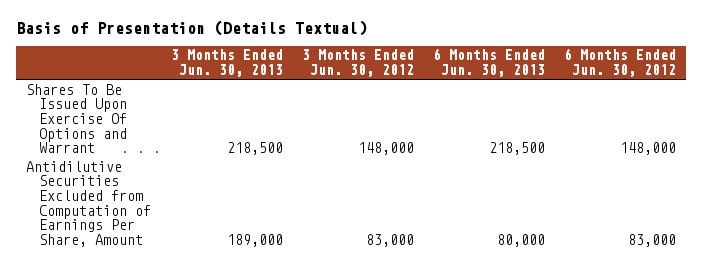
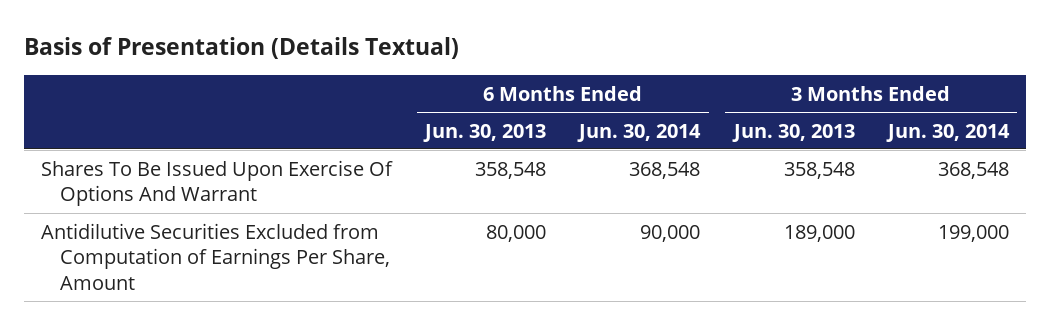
[301,49,414,77] 3 Months Ended Jun. 30, 2012 -> none
[563,48,676,77] 6 Months Ended Jun. 30, 2012 -> none
none -> [577,123,702,142] Jun. 30, 2014
none -> [886,123,1011,142] Jun. 30, 2014
[25,83,128,154] Shares To Be Issued Upon Exercise Of Options and Warrant -> [40,159,393,207] Shares To Be Issued Upon Exercise Of Options And Warrant
[226,142,283,156] 218,500 -> [783,161,855,179] 358,548
[488,142,545,156] 218,500 -> [474,161,546,179] 358,548

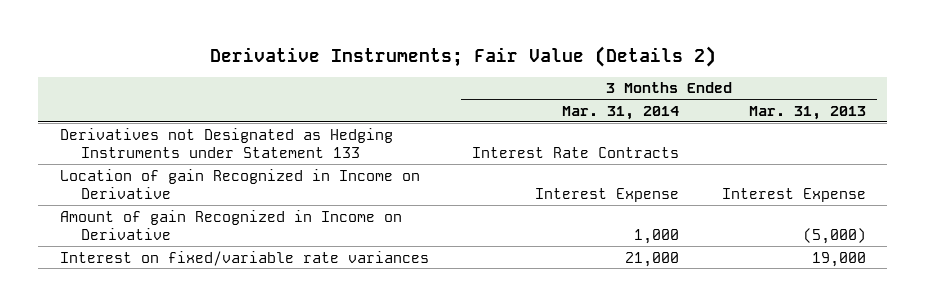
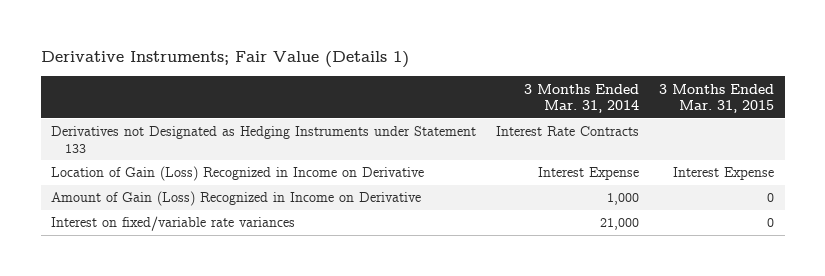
[209,45,716,67] Derivative Instruments; Fair Value (Details 2) -> [40,51,409,69] Derivative Instruments; Fair Value (Details 1)
[748,105,866,120] Mar. 31, 2013 -> none
none -> [659,83,775,114] 3 Months Ended Mar. 31, 2015
[59,168,420,199] Location of gain Recognized in Income on Derivative -> [50,166,424,182] Location of Gain (Loss) Recognized in Income on Derivative
[59,209,402,240] Amount of gain Recognized in Income on Derivative -> [50,191,421,207] Amount of Gain (Loss) Recognized in Income on Derivative

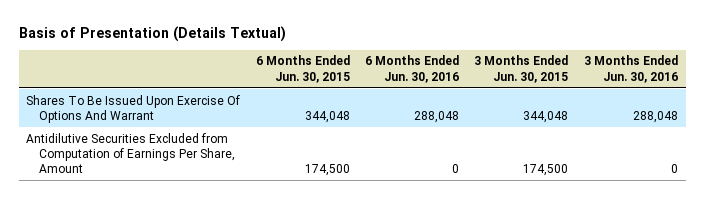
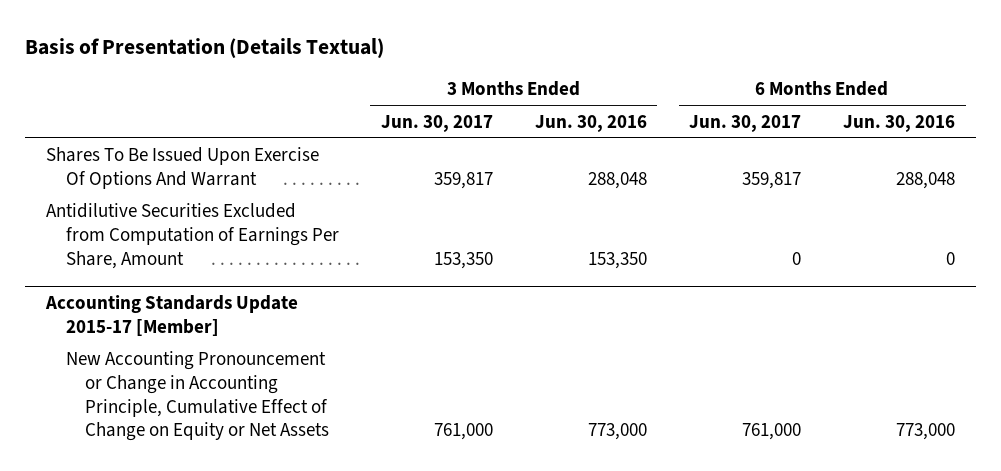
[255,55,350,83] 6 Months Ended Jun. 30, 2015 -> none
[474,55,569,83] 3 Months Ended Jun. 30, 2015 -> none
none -> [380,114,493,132] Jun. 30, 2017
none -> [689,114,802,132] Jun. 30, 2017
[670,164,678,174] 0 -> [587,251,647,269] 153,350
none -> [44,295,298,336] Accounting Standards Update 2015-17 [Member]
none -> [65,351,330,442] New Accounting Pronouncement or Change in Accounting Principle, Cumulative Effect of Change on Equity or Net Assets

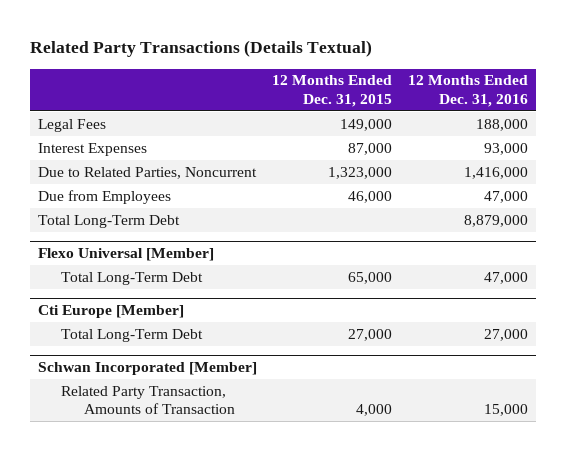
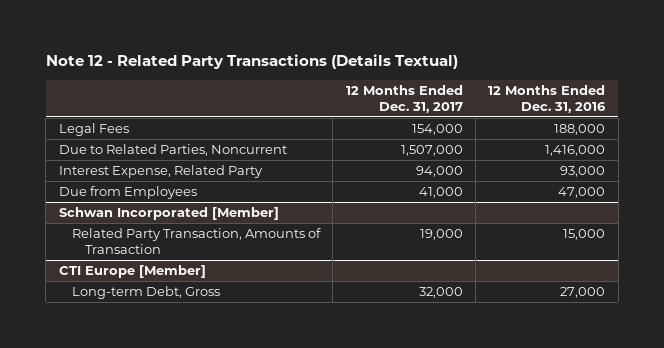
[29,40,372,58] Related Party Transactions (Details Textual) -> [45,54,458,70] Note 12 - Related Party Transactions (Details Textual)
[272,75,393,107] 12 Months Ended Dec. 31, 2015 -> none
none -> [345,84,463,113] 12 Months Ended Dec. 31, 2017
[37,142,147,156] Interest Expenses -> none
none -> [58,165,263,179] Interest Expense, Related Party
[37,214,180,228] Total Long-Term Debt -> none
[37,248,214,262] Flexo Universal [Member] -> none
[60,271,203,285] Total Long-Term Debt -> none
[37,305,184,319] Cti Europe [Member] -> none
[60,328,203,342] Total Long-Term Debt -> none
none -> [58,265,206,279] CTI Europe [Member]
none -> [71,286,220,300] Long-term Debt, Gross

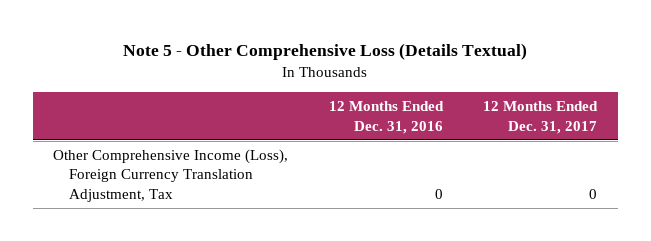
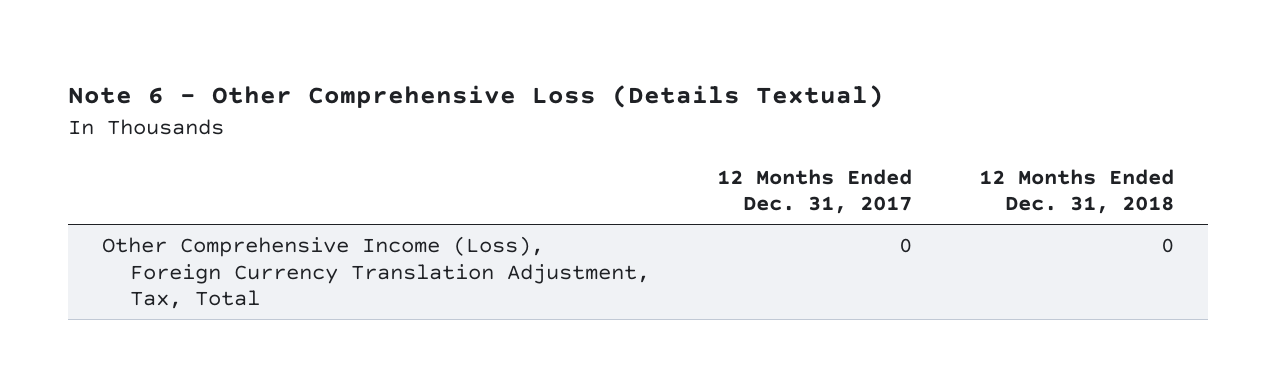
[123,43,528,61] Note 5 - Other Comprehensive Loss (Details Textual) -> [68,85,885,109] Note 6 - Other Comprehensive Loss (Details Textual)
[328,101,444,134] 12 Months Ended Dec. 31, 2016 -> none
none -> [979,169,1175,215] 12 Months Ended Dec. 31, 2018
[53,148,289,202] Other Comprehensive Income (Loss), Foreign Currency Translation Adjustment, Tax -> [101,236,651,309] Other Comprehensive Income (Loss), Foreign Currency Translation Adjustment, Tax, Total

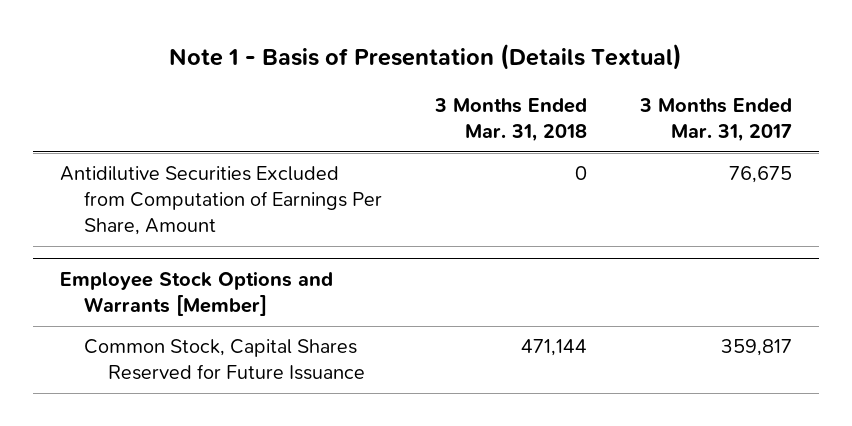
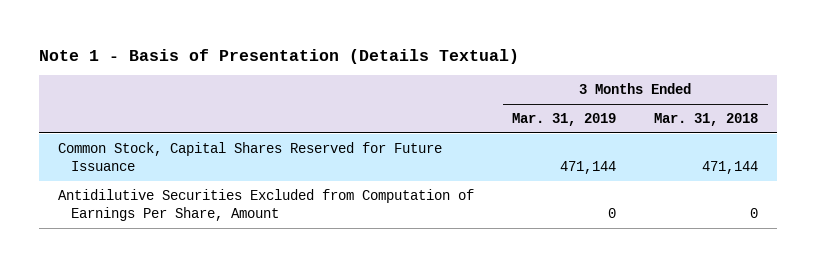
[639,98,793,143] 3 Months Ended Mar. 31, 2017 -> none
none -> [512,113,617,127] Mar. 31, 2019
[59,271,333,317] Employee Stock Options and Warrants [Member] -> none
[59,166,383,236] Antidilutive Securities Excluded from Computation of Earnings Per Share, Amount -> [58,189,475,222] Antidilutive Securities Excluded from Computation of Earnings Per Share, Amount

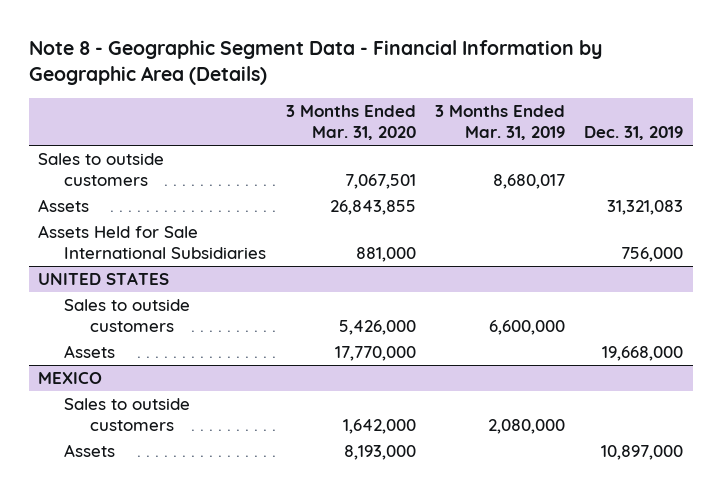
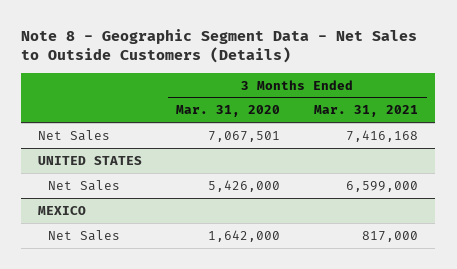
[28,40,602,86] Note 8 - Geographic Segment Data - Financial Information by Geographic Area (Details) -> [21,28,418,64] Note 8 - Geographic Segment Data - Net Sales to Outside Customers (Details)
[434,105,565,141] 3 Months Ended Mar. 31, 2019 -> none
[584,126,684,141] Dec. 31, 2019 -> none
none -> [314,105,419,118] Mar. 31, 2021
[38,199,90,213] Assets -> none
[38,225,267,260] Assets Held for Sale International Subsidiaries -> none
[38,153,165,187] Sales to outside customers -> [38,129,111,141] Net Sales
[64,345,116,359] Assets -> none
[64,299,191,333] Sales to outside customers -> [48,179,121,191] Net Sales
[64,444,116,458] Assets -> none
[64,398,191,432] Sales to outside customers -> [48,229,121,241] Net Sales

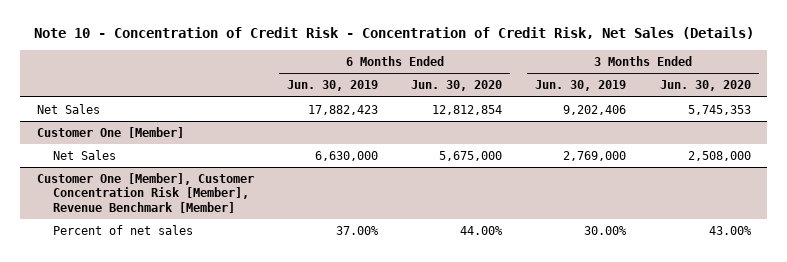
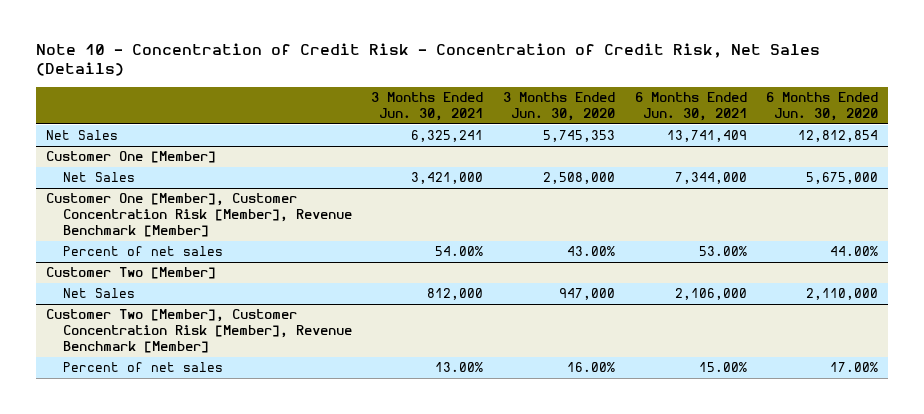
[287,80,379,92] Jun. 30, 2019 -> none
[535,80,627,92] Jun. 30, 2019 -> none
none -> [371,92,484,121] 3 Months Ended Jun. 30, 2021
none -> [634,92,747,121] 6 Months Ended Jun. 30, 2021
none -> [45,267,216,280] Customer Two [Member]
none -> [62,288,135,299] Net Sales
none -> [45,309,352,353] Customer Two [Member], Customer Concentration Risk [Member], Revenue Benchmark [Member]
none -> [62,362,223,373] Percent of net sales

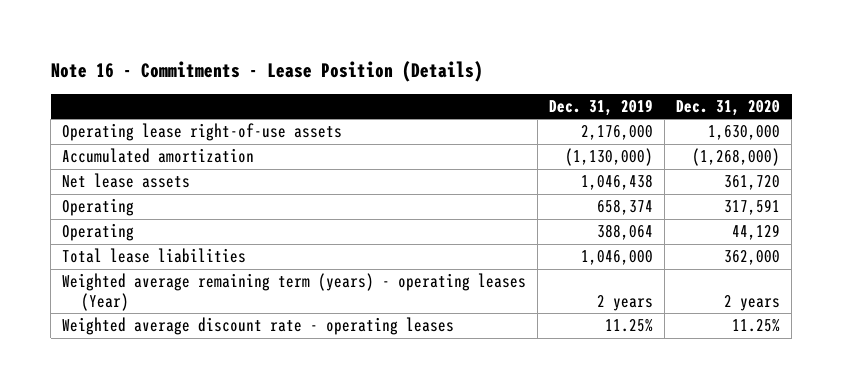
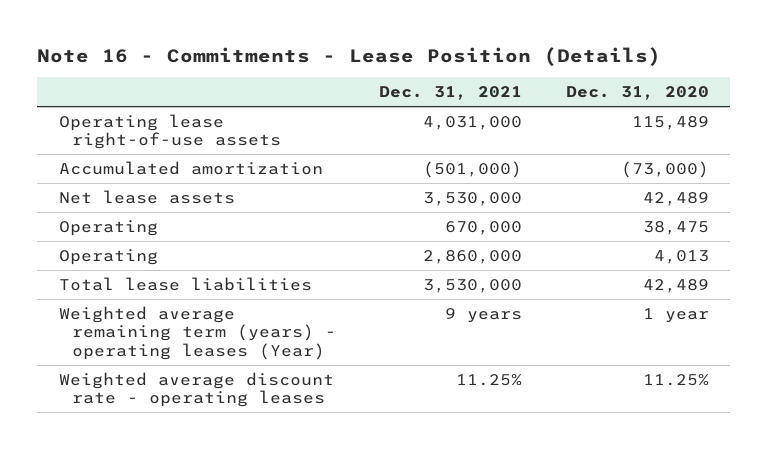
[549,99,654,117] Dec. 31, 2019 -> none
none -> [379,86,523,101] Dec. 31, 2021
[708,125,781,141] 1,630,000 -> [631,115,709,130] 115,489
[692,148,781,167] (1,268,000) -> [620,160,709,178] (73,000)
[724,175,781,191] 361,720 -> [642,191,709,206] 42,489
[724,199,781,216] 317,591 -> [642,220,709,235] 38,475
[732,224,781,241] 44,129 -> [653,249,709,264] 4,013
[724,250,781,266] 362,000 -> [642,278,709,293] 42,489
[724,294,781,311] 2 years -> [642,307,709,323] 1 year

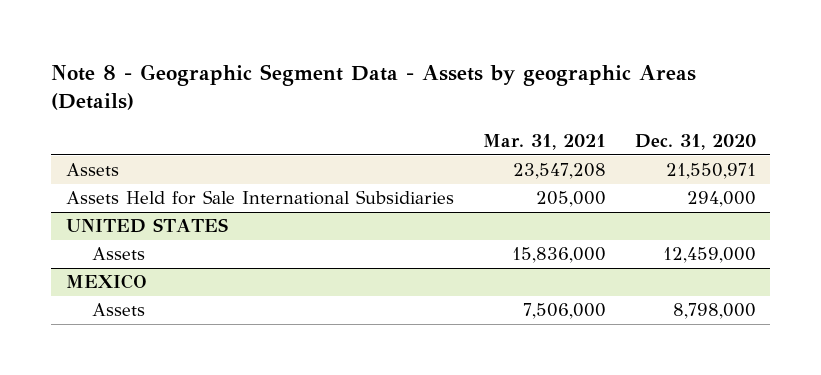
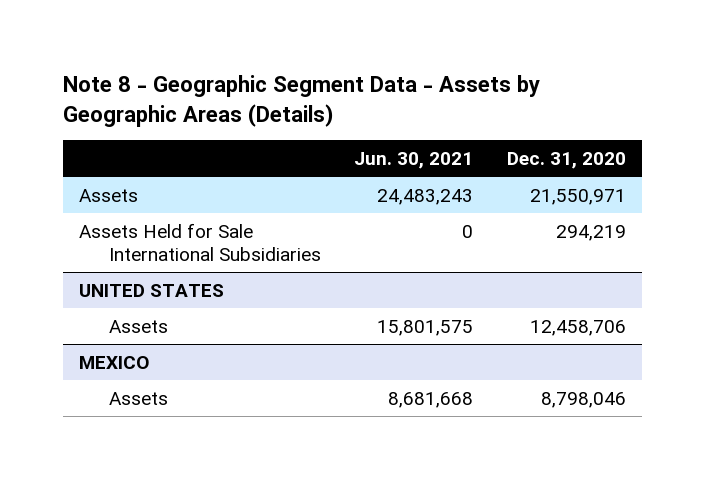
[51,63,697,111] Note 8 - Geographic Segment Data - Assets by geographic Areas (Details) -> [62,75,540,127] Note 8 - Geographic Segment Data - Assets by Geographic Areas (Details)
[482,133,606,150] Mar. 31, 2021 -> none
none -> [354,152,474,170] Jun. 30, 2021
[686,191,756,208] 294,000 -> [555,224,626,241] 294,219
[662,247,756,264] 12,459,000 -> [529,319,626,336] 12,458,706
[672,303,756,320] 8,798,000 -> [540,391,626,408] 8,798,046

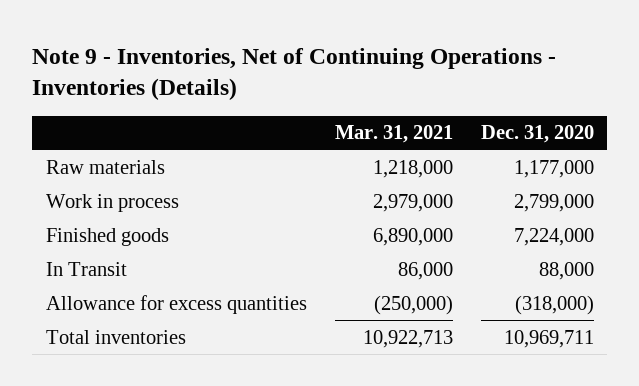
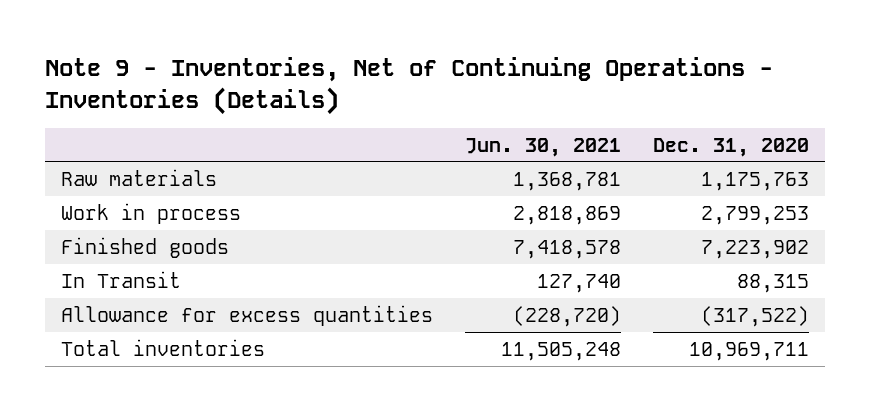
[334,125,453,144] Mar. 31, 2021 -> none
none -> [464,137,621,157] Jun. 30, 2021
[513,159,594,178] 1,177,000 -> [700,171,809,191] 1,175,763
[513,193,594,212] 2,799,000 -> [700,205,809,225] 2,799,253
[513,227,594,246] 7,224,000 -> [700,239,809,259] 7,223,902
[538,261,594,280] 88,000 -> [736,273,809,293] 88,315
[514,294,594,315] (318,000) -> [700,305,809,327] (317,522)

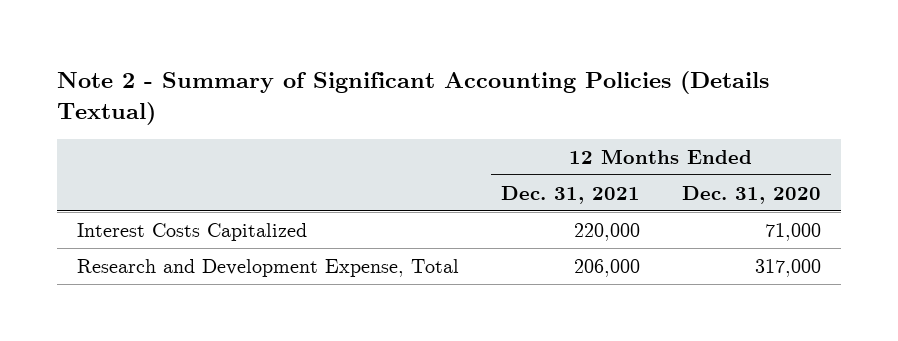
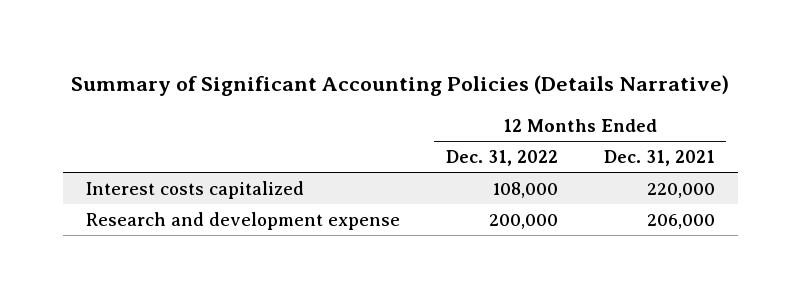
[56,70,769,126] Note 2 - Summary of Significant Accounting Policies (Details Textual) -> [71,75,730,97] Summary of Significant Accounting Policies (Details Narrative)
[681,185,821,204] Dec. 31, 2020 -> none
none -> [445,149,558,166] Dec. 31, 2022
[77,222,308,241] Interest Costs Capitalized -> [85,180,304,199] Interest costs capitalized
[77,258,460,277] Research and Development Expense, Total -> [85,211,400,230] Research and development expense

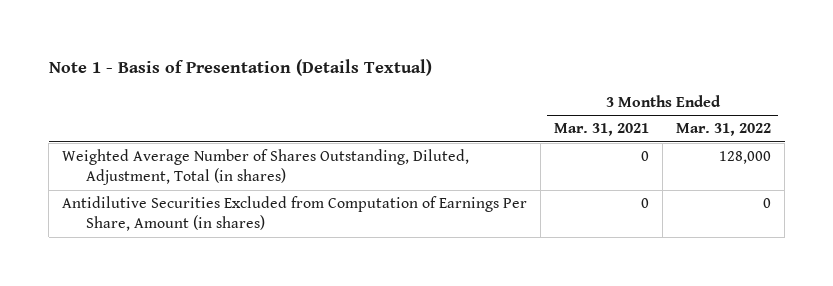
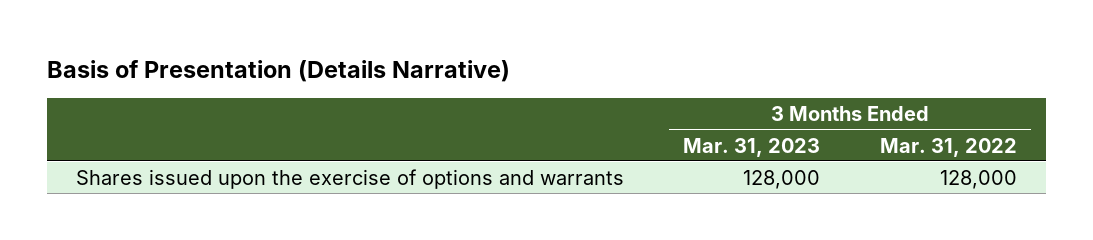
[48,58,432,76] Note 1 - Basis of Presentation (Details Textual) -> [46,60,510,83] Basis of Presentation (Details Narrative)
[554,123,650,137] Mar. 31, 2021 -> none
none -> [683,137,821,157] Mar. 31, 2023
[62,196,528,232] Antidilutive Securities Excluded from Computation of Earnings Per Share, Amount (in shares) -> none
[62,149,470,186] Weighted Average Number of Shares Outstanding, Diluted, Adjustment, Total (in shares) -> [76,168,625,189] Shares issued upon the exercise of options and warrants

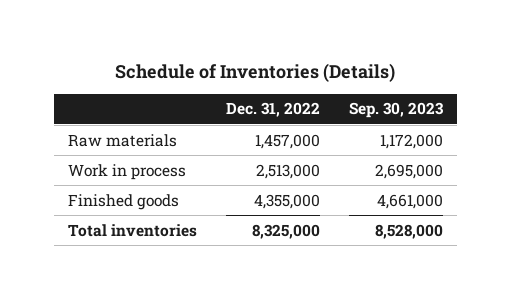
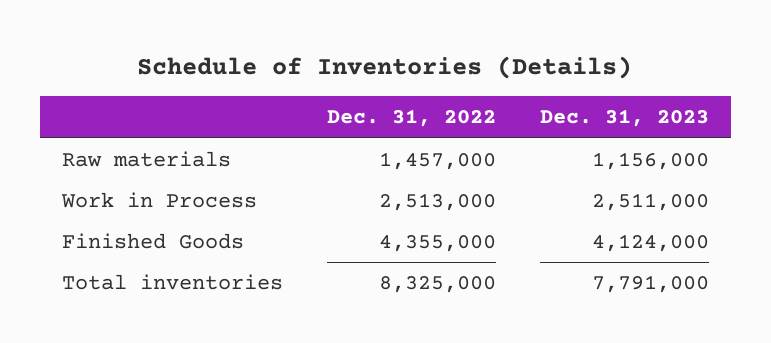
[348,102,444,119] Sep. 30, 2023 -> none
none -> [539,109,709,128] Dec. 31, 2023
[68,163,187,180] Work in process -> [61,192,258,209] Work in Process
[68,193,180,210] Finished goods -> [62,233,245,250] Finished Goods

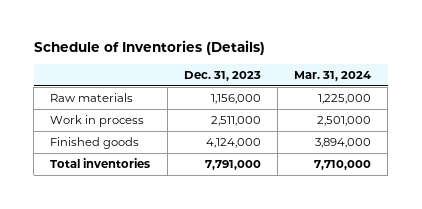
[326,109,496,128] Dec. 31, 2022 -> none
none -> [294,70,372,81] Mar. 31, 2024
[61,192,258,209] Work in Process -> [50,115,145,128] Work in process
[62,233,245,250] Finished Goods -> [50,137,140,150] Finished goods

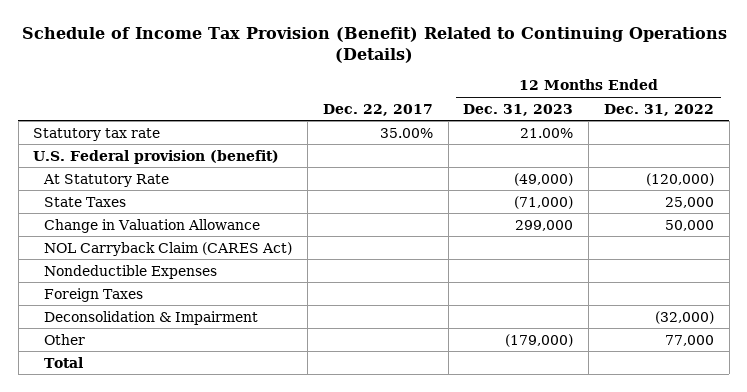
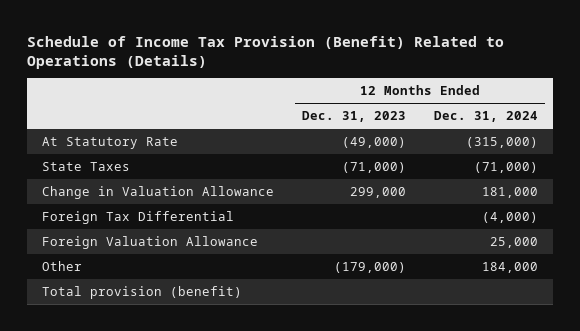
[21,27,727,64] Schedule of Income Tax Provision (Benefit) Related to Continuing Operations (Details) -> [27,35,505,69] Schedule of Income Tax Provision (Benefit) Related to Operations (Details)
[322,103,433,116] Dec. 22, 2017 -> none
[603,103,714,116] Dec. 31, 2022 -> none
none -> [434,111,539,123] Dec. 31, 2024
[33,127,161,141] Statutory tax rate -> none
[33,149,280,164] U.S. Federal provision (benefit) -> none
[44,241,293,256] NOL Carryback Claim (CARES Act) -> none
[44,264,218,279] Nondeductible Expenses -> none
[44,310,259,325] Deconsolidation & Impairment -> none
[44,287,144,302] Foreign Taxes -> [41,210,234,224] Foreign Tax Differential
none -> [41,235,258,249] Foreign Valuation Allowance
[44,356,84,368] Total -> [41,285,242,299] Total provision (benefit)

